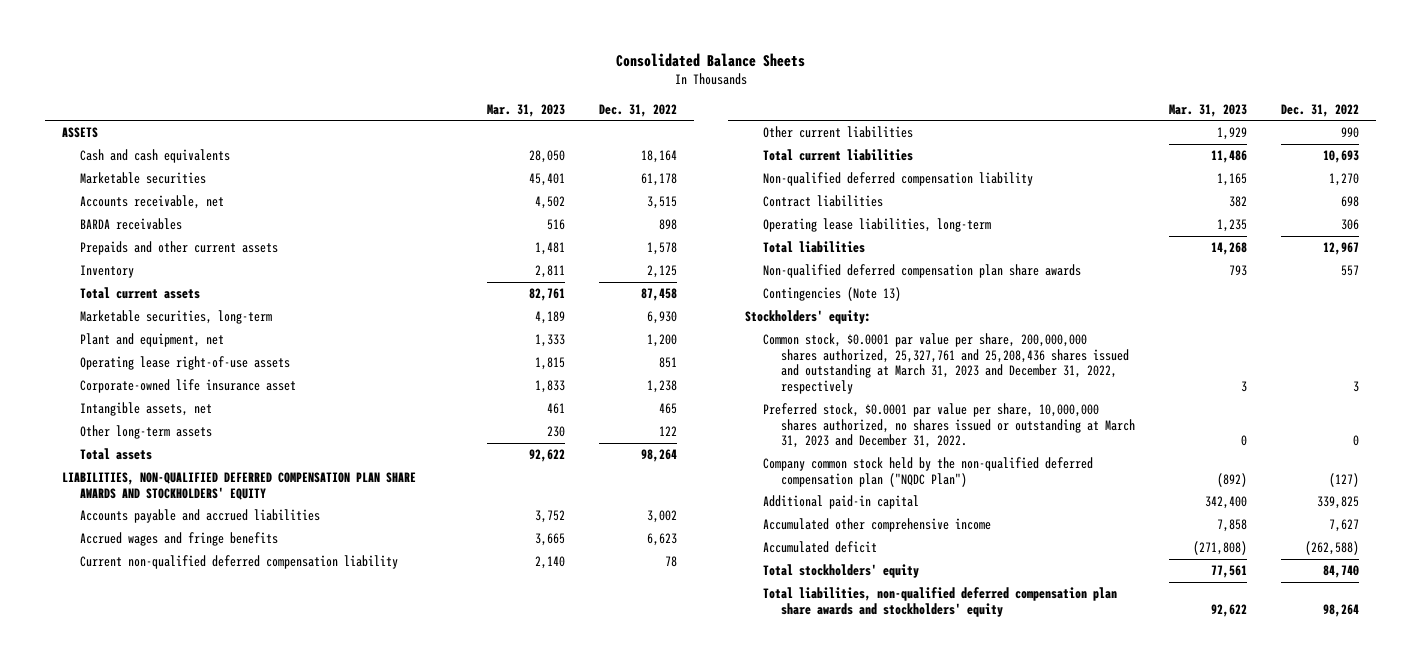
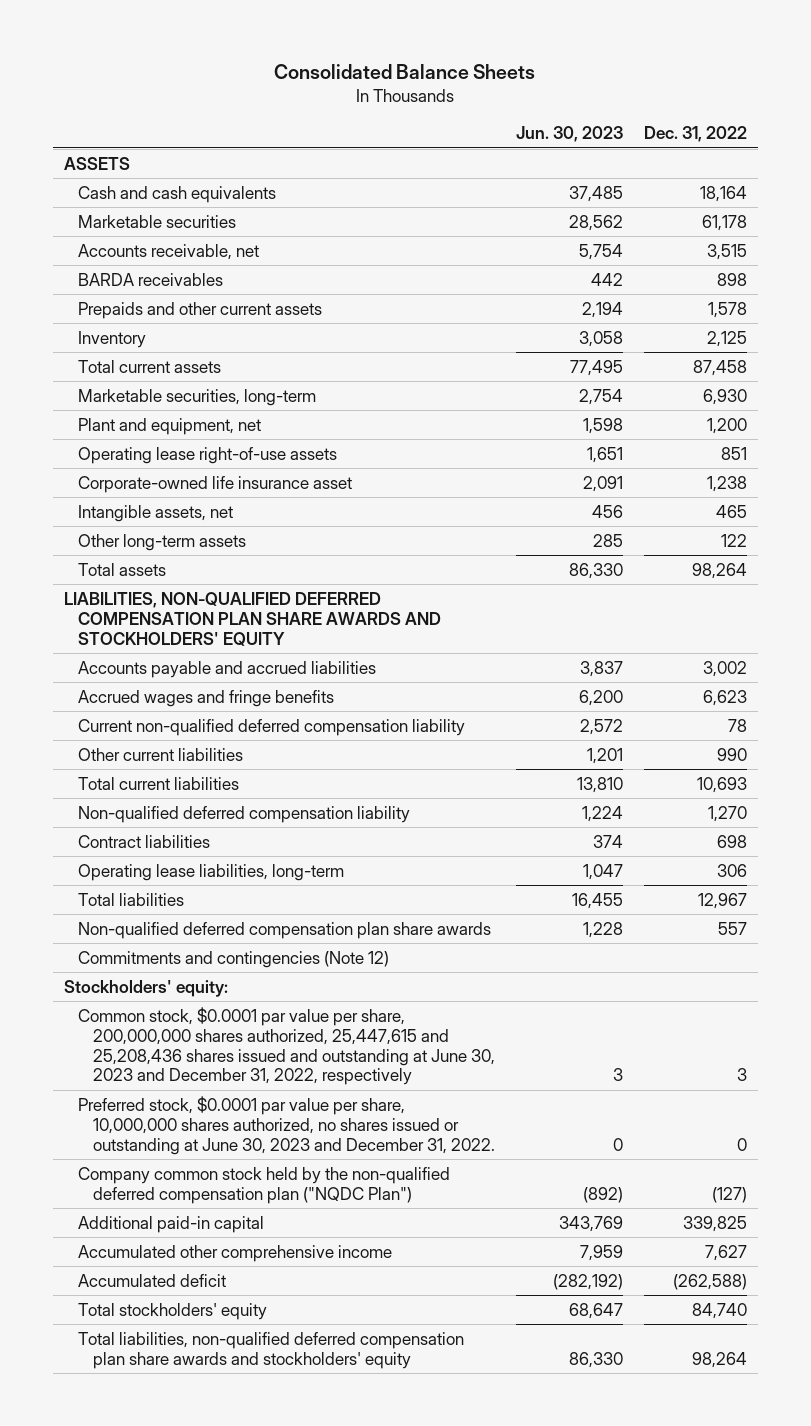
[486,103,565,117] Mar. 31, 2023 -> none
none -> [515,126,623,143] Jun. 30, 2023
[762,287,901,302] Contingencies (Note 13) -> [78,950,390,968] Commitments and contingencies (Note 12)
[762,333,1129,394] Common stock, $0.0001 par value per share, 200,000,000 shares authorized, 25,327,761 and 25,208,436 shares issued and outstanding at March 31, 2023 and December 31, 2022, respectively -> [78,1006,495,1086] Common stock, $0.0001 par value per share, 200,000,000 shares authorized, 25,447,615 and 25,208,436 shares issued and outstanding at June 30, 2023 and December 31, 2022, respectively
[762,403,1135,449] Preferred stock, $0.0001 par value per share, 10,000,000 shares authorized, no shares issued or outstanding at March 31, 2023 and December 31, 2022. -> [78,1095,495,1155] Preferred stock, $0.0001 par value per share, 10,000,000 shares authorized, no shares issued or outstanding at June 30, 2023 and December 31, 2022.

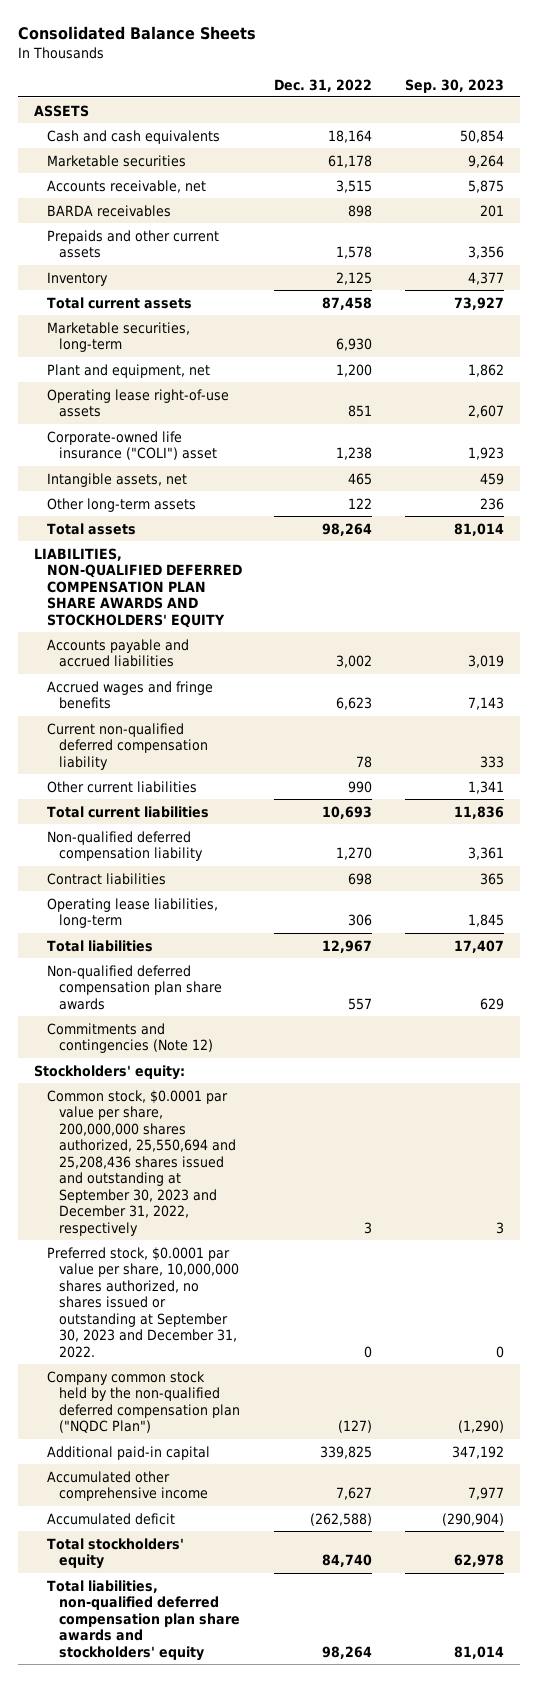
[515,126,623,143] Jun. 30, 2023 -> none
none -> [404,78,504,93] Sep. 30, 2023
[78,475,353,493] Corporate-owned life insurance asset -> [46,430,218,461] Corporate-owned life insurance ("COLI") asset
[78,1006,495,1086] Common stock, $0.0001 par value per share, 200,000,000 shares authorized, 25,447,615 and 25,208,436 shares issued and outstanding at June 30, 2023 and December 31, 2022, respectively -> [46,1089,237,1236] Common stock, $0.0001 par value per share, 200,000,000 shares authorized, 25,550,694 and 25,208,436 shares issued and outstanding at September 30, 2023 and December 31, 2022, respectively
[78,1095,495,1155] Preferred stock, $0.0001 par value per share, 10,000,000 shares authorized, no shares issued or outstanding at June 30, 2023 and December 31, 2022. -> [46,1246,240,1358] Preferred stock, $0.0001 par value per share, 10,000,000 shares authorized, no shares issued or outstanding at September 30, 2023 and December 31, 2022.

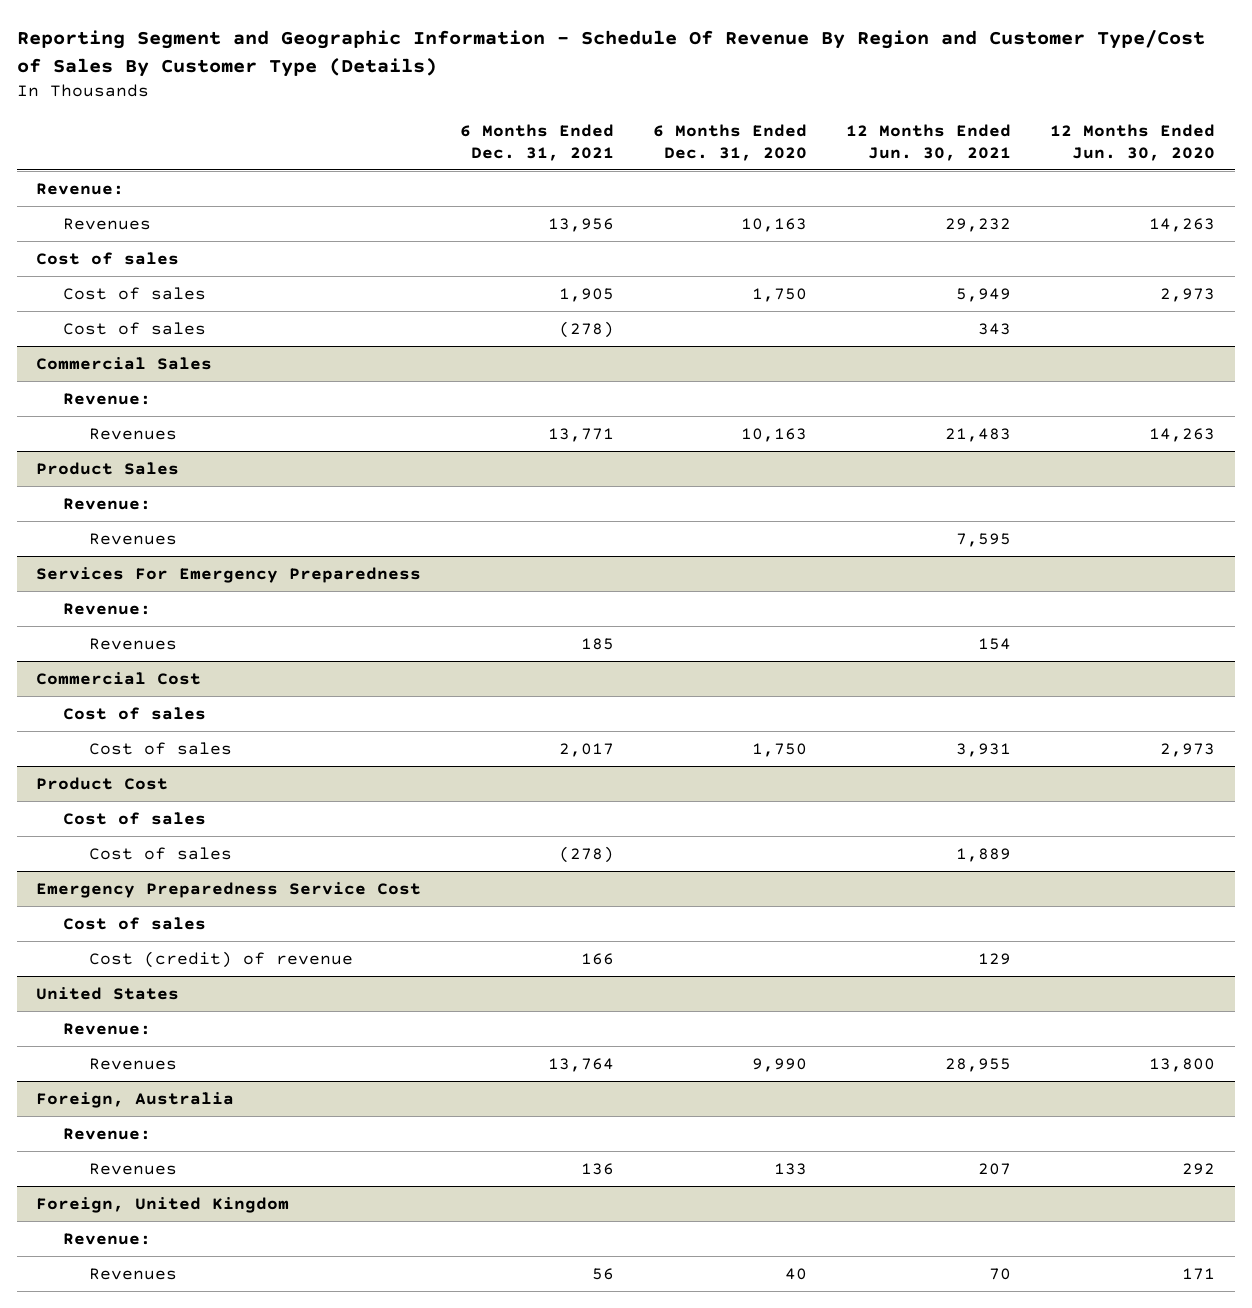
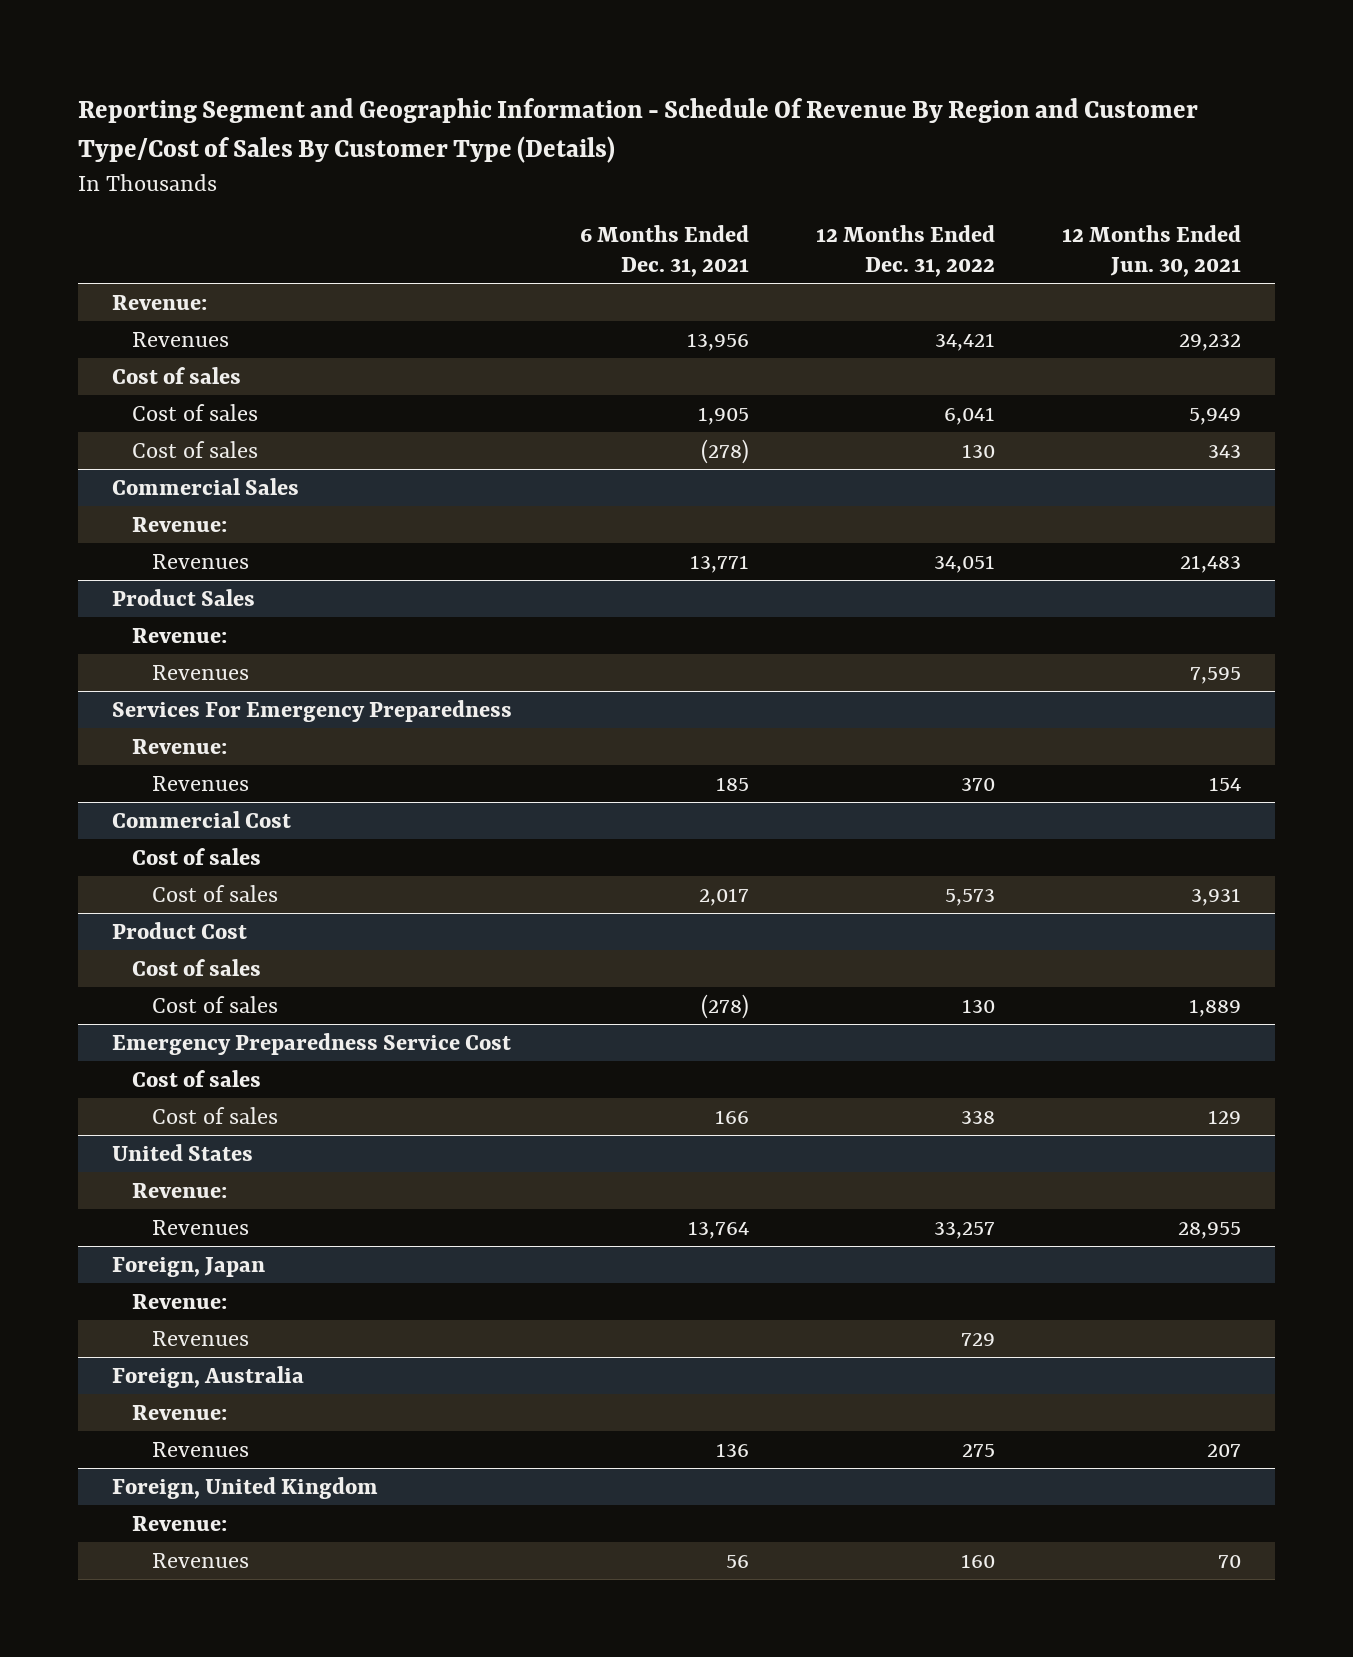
[653,124,808,161] 6 Months Ended Dec. 31, 2020 -> none
[1050,124,1216,161] 12 Months Ended Jun. 30, 2020 -> none
none -> [815,225,995,277] 12 Months Ended Dec. 31, 2022
[89,950,354,968] Cost (credit) of revenue -> [152,1106,279,1124] Cost of sales
none -> [112,1256,266,1277] Foreign, Japan
none -> [132,1293,228,1309] Revenue:
none -> [152,1330,250,1346] Revenues

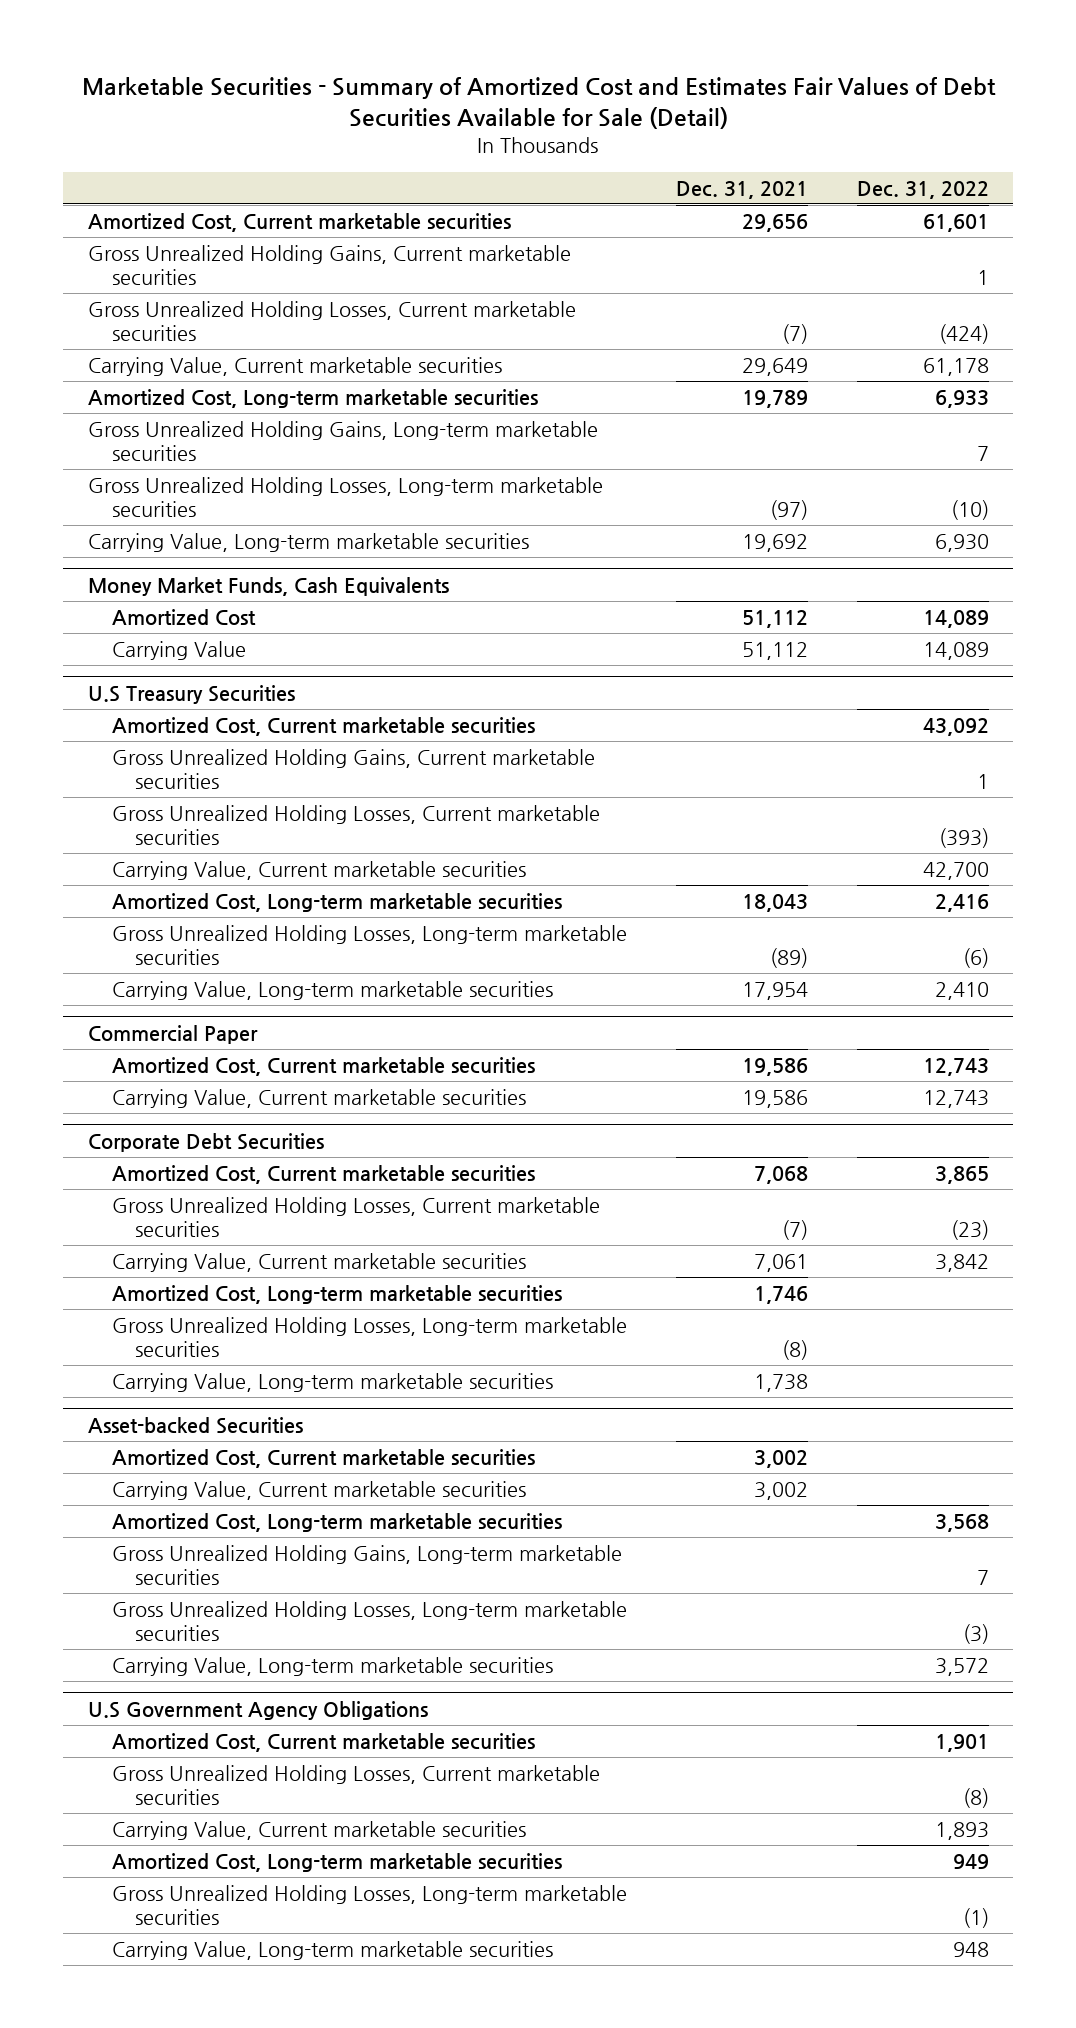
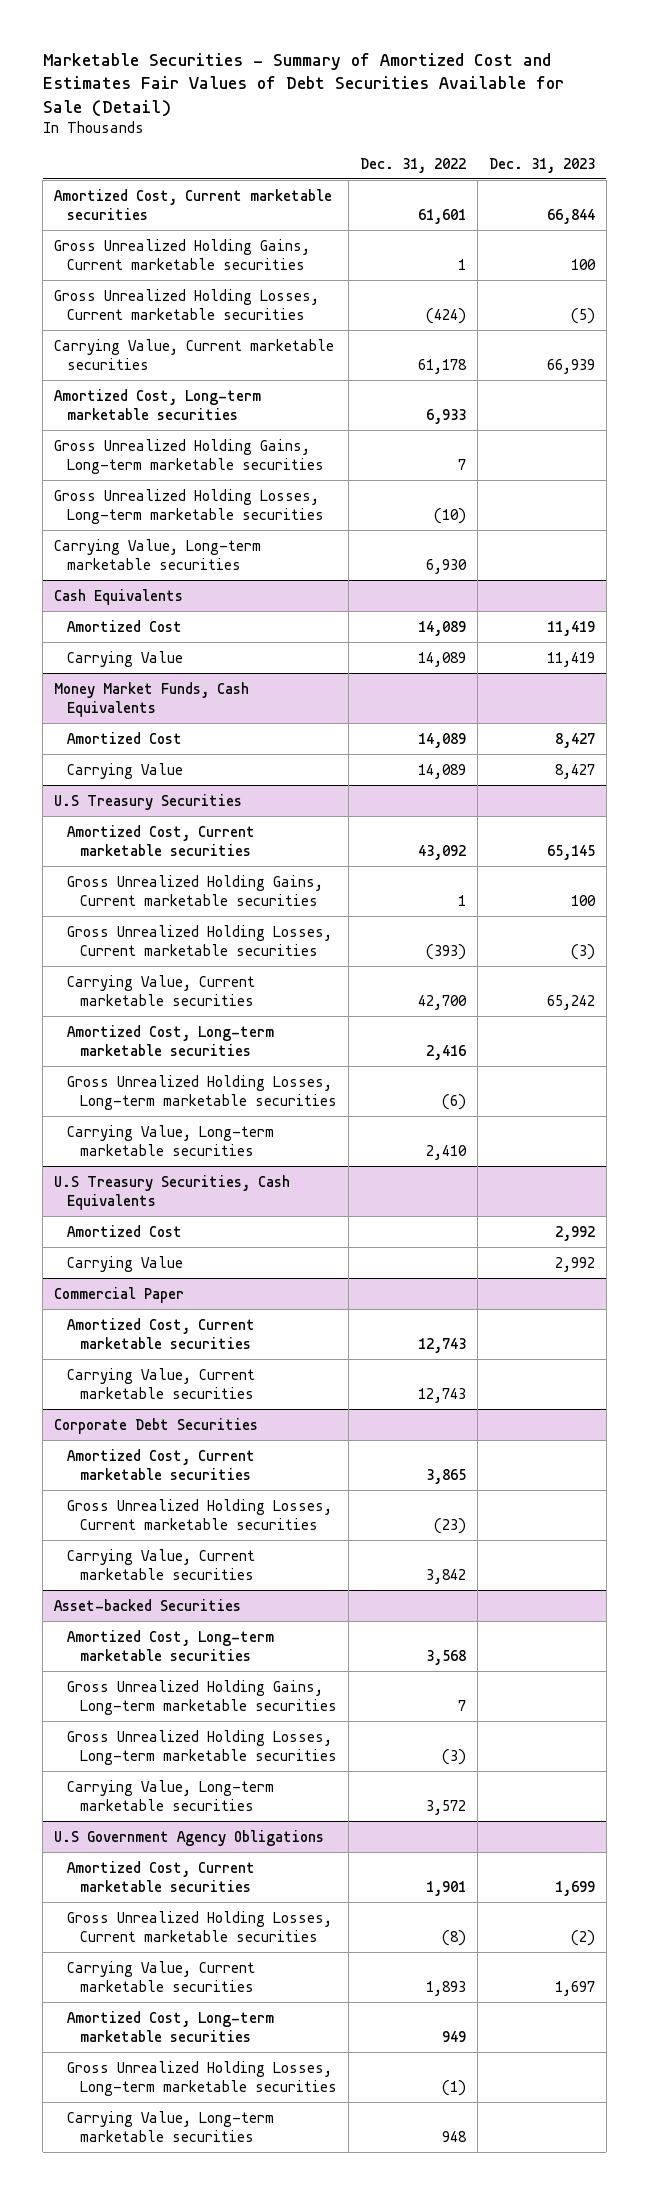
[675,180,808,199] Dec. 31, 2021 -> none
none -> [489,157,596,173] Dec. 31, 2023
none -> [53,588,183,605] Cash Equivalents
none -> [67,619,183,632] Amortized Cost
none -> [67,650,184,667] Carrying Value
none -> [53,1174,290,1210] U.S Treasury Securities, Cash Equivalents
none -> [67,1224,183,1237] Amortized Cost
none -> [67,1255,184,1272] Carrying Value
[111,1285,562,1305] Amortized Cost, Long-term marketable securities -> none
[111,1317,627,1357] Gross Unrealized Holding Losses, Long-term marketable securities -> none
[111,1373,553,1393] Carrying Value, Long-term marketable securities -> none
[111,1449,535,1469] Amortized Cost, Current marketable securities -> none
[111,1481,526,1501] Carrying Value, Current marketable securities -> none

